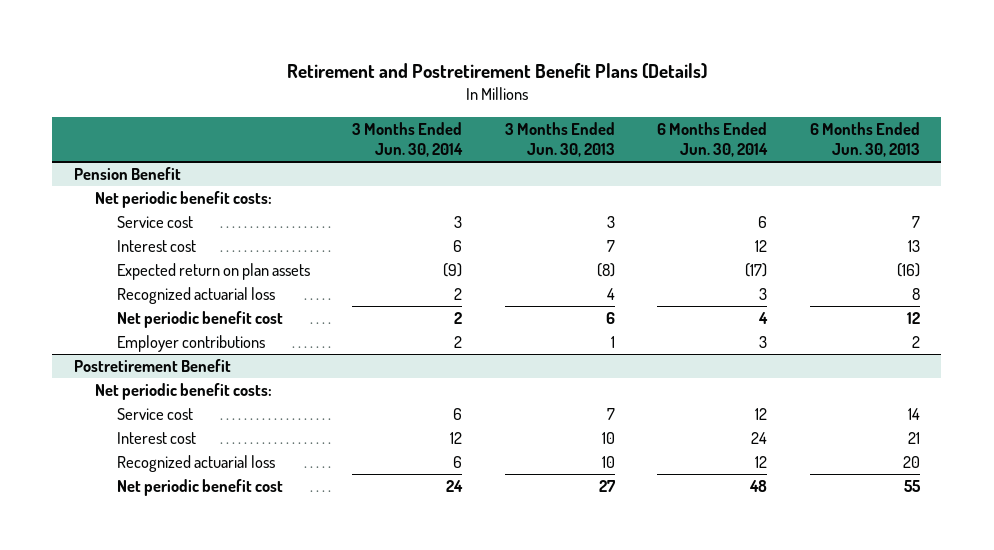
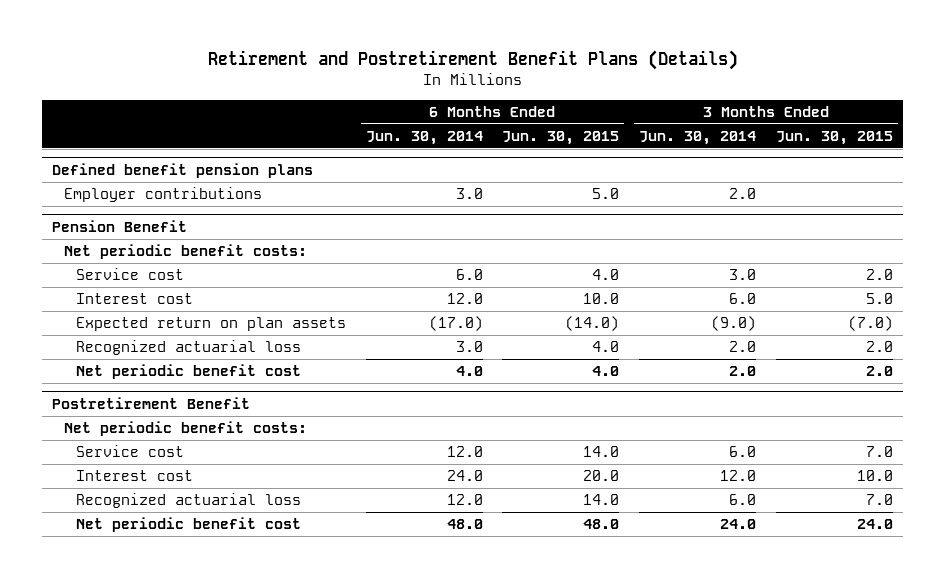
[504,122,615,158] 3 Months Ended Jun. 30, 2013 -> none
[809,122,920,158] 6 Months Ended Jun. 30, 2013 -> none
none -> [502,130,620,145] Jun. 30, 2015
none -> [775,130,893,145] Jun. 30, 2015
none -> [52,163,314,179] Defined benefit pension plans
none -> [64,187,263,203] Employer contributions
[116,335,265,353] Employer contributions -> none
[454,216,463,229] 3 -> [729,269,757,281] 3.0
[758,216,768,229] 6 -> [455,269,483,281] 6.0
[453,240,463,253] 6 -> [729,293,757,305] 6.0
[755,240,768,253] 12 -> [446,293,483,305] 12.0
[443,263,463,278] (9) -> [711,316,757,332] (9.0)
[745,263,768,278] (17) -> [428,316,483,332] (17.0)
[454,288,463,301] 2 -> [729,341,757,353] 2.0
[759,288,768,301] 3 -> [455,341,483,353] 3.0
[454,312,463,325] 2 -> [729,366,757,377] 2.0
[758,312,769,325] 4 -> [455,366,483,377] 4.0
[453,408,463,421] 6 -> [729,446,757,458] 6.0
[755,408,768,421] 12 -> [446,446,483,458] 12.0
[450,432,463,445] 12 -> [720,470,757,482] 12.0
[751,432,768,445] 24 -> [446,470,483,482] 24.0
[453,456,463,469] 6 -> [729,494,757,506] 6.0
[755,456,768,469] 12 -> [446,494,483,506] 12.0
[446,480,464,493] 24 -> [720,519,757,530] 24.0
[749,480,768,493] 48 -> [446,519,483,530] 48.0

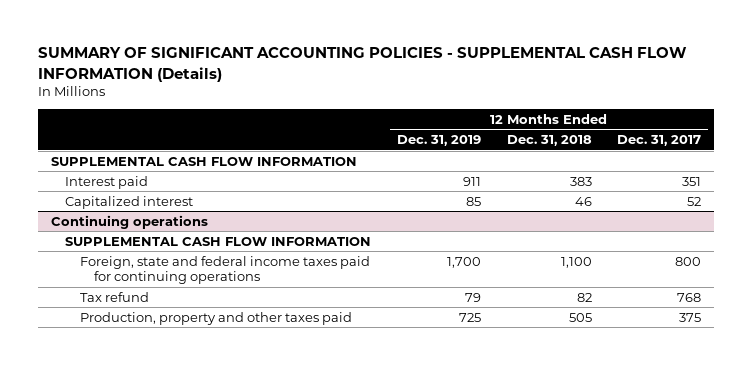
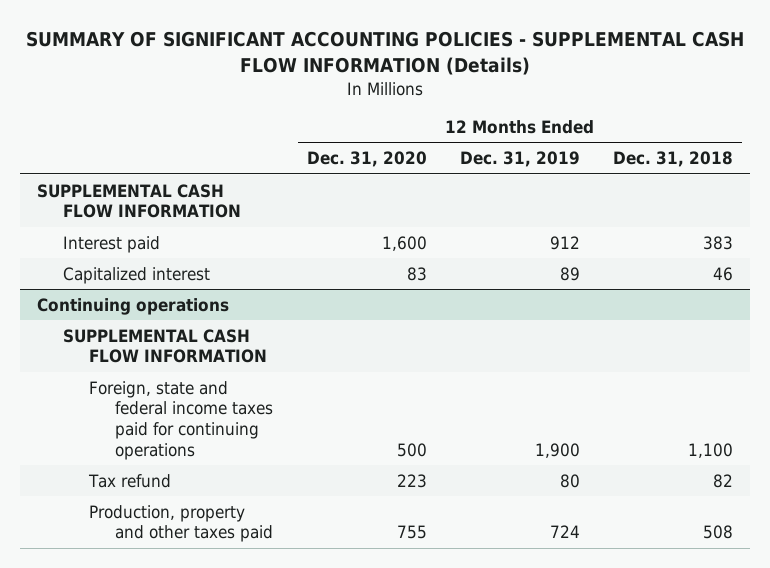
[617,135,702,147] Dec. 31, 2017 -> none
none -> [306,151,427,168] Dec. 31, 2020
[462,176,481,186] 911 -> [549,235,580,250] 912
[465,196,481,206] 85 -> [559,266,580,281] 89
[446,256,481,268] 1,700 -> [534,442,580,458] 1,900
[464,292,481,302] 79 -> [559,473,580,488] 80
[458,312,481,322] 725 -> [549,525,580,539] 724
[568,312,592,322] 505 -> [703,525,734,540] 508

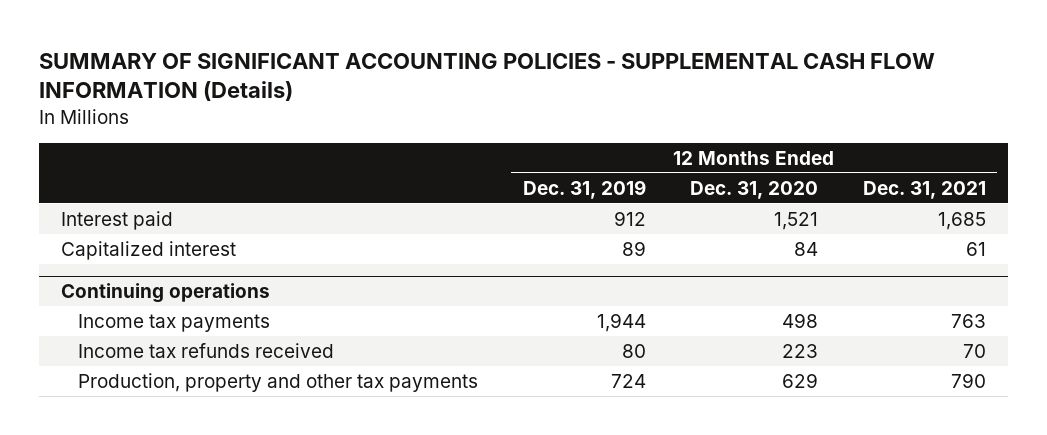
[613,151,734,168] Dec. 31, 2018 -> none
none -> [862,180,986,199] Dec. 31, 2021
[37,183,242,219] SUPPLEMENTAL CASH FLOW INFORMATION -> none
[381,235,427,251] 1,600 -> [774,211,819,230] 1,521
[406,266,427,281] 83 -> [794,241,819,256] 84
[63,328,268,364] SUPPLEMENTAL CASH FLOW INFORMATION -> none
[89,380,274,460] Foreign, state and federal income taxes paid for continuing operations -> none
none -> [77,313,270,332] Income tax payments
[88,473,172,488] Tax refund -> [77,342,334,358] Income tax refunds received
[89,504,274,543] Production, property and other taxes paid -> [77,372,478,392] Production, property and other tax payments
[396,525,427,540] 755 -> [782,372,819,388] 629

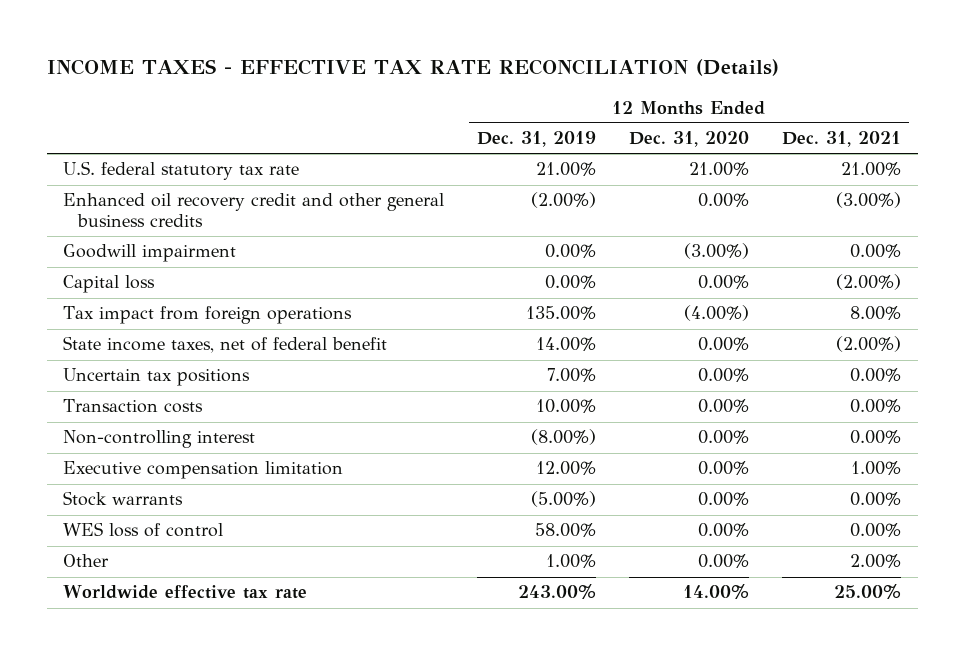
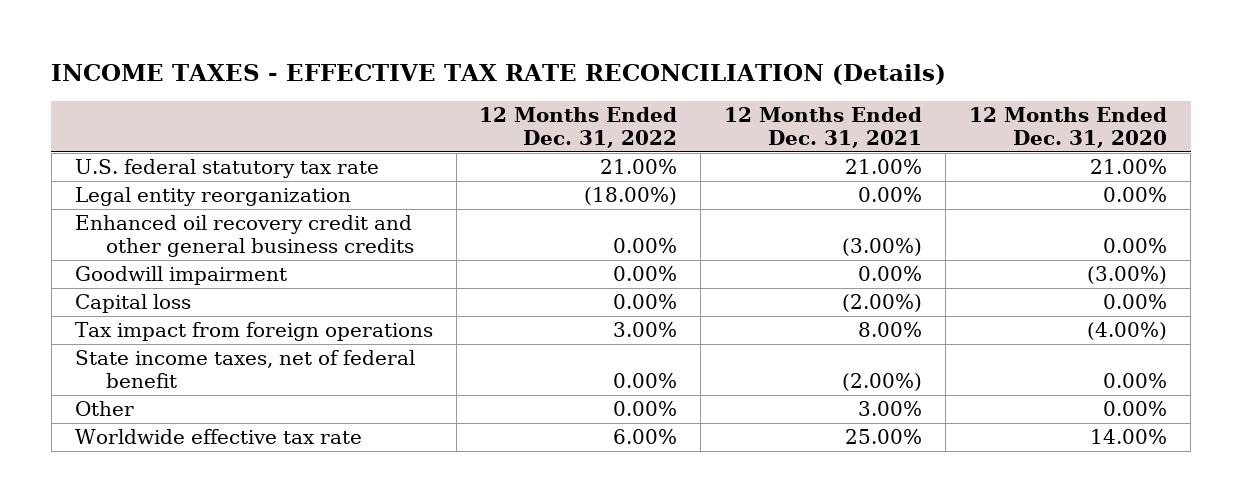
[477,131,597,148] Dec. 31, 2019 -> none
none -> [479,107,678,148] 12 Months Ended Dec. 31, 2022
none -> [74,187,351,207] Legal entity reorganization
[63,368,251,387] Uncertain tax positions -> none
[63,399,204,414] Transaction costs -> none
[63,430,256,449] Non-controlling interest -> none
[63,461,344,480] Executive compensation limitation -> none
[63,491,184,507] Stock warrants -> none
[63,522,224,538] WES loss of control -> none
[850,554,902,569] 2.00% -> [858,401,923,417] 3.00%

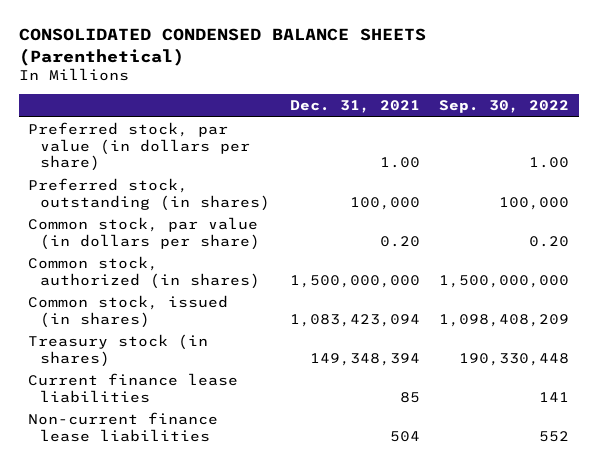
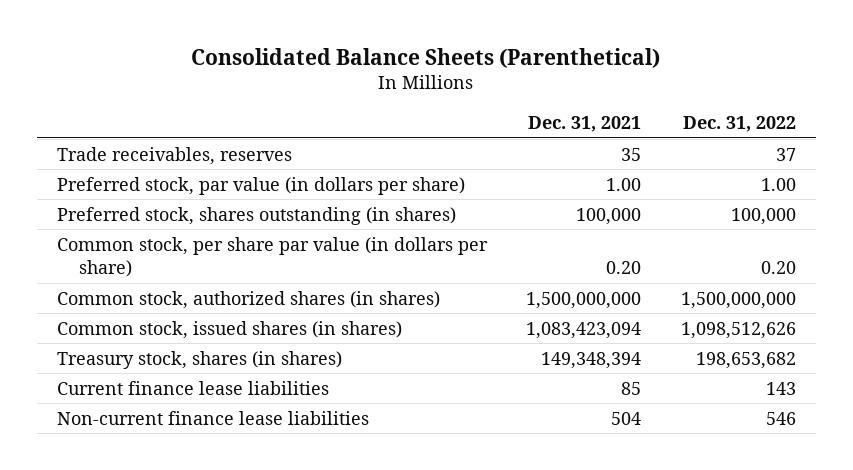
[18,28,426,66] CONSOLIDATED CONDENSED BALANCE SHEETS (Parenthetical) -> [191,48,661,69] Consolidated Balance Sheets (Parenthetical)
[439,100,570,114] Sep. 30, 2022 -> none
none -> [682,116,796,133] Dec. 31, 2022
none -> [56,146,292,165] Trade receivables, reserves
[28,178,271,211] Preferred stock, outstanding (in shares) -> [56,206,456,225] Preferred stock, shares outstanding (in shares)
[28,217,261,250] Common stock, par value (in dollars per share) -> [56,236,488,278] Common stock, per share par value (in dollars per share)
[28,256,261,289] Common stock, authorized (in shares) -> [56,290,440,309] Common stock, authorized shares (in shares)
[28,295,229,328] Common stock, issued (in shares) -> [56,320,402,339] Common stock, issued shares (in shares)
[28,334,209,367] Treasury stock (in shares) -> [56,350,342,369] Treasury stock, shares (in shares)

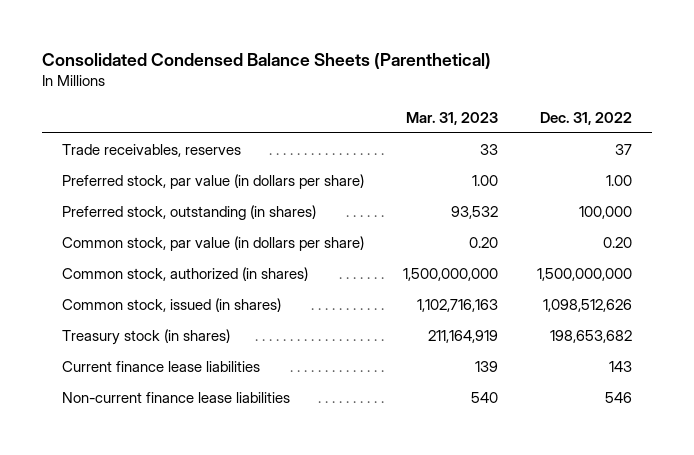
[191,48,661,69] Consolidated Balance Sheets (Parenthetical) -> [42,52,492,69] Consolidated Condensed Balance Sheets (Parenthetical)
[528,116,642,133] Dec. 31, 2021 -> none
none -> [406,111,499,125] Mar. 31, 2023
[56,206,456,225] Preferred stock, shares outstanding (in shares) -> [61,205,316,221] Preferred stock, outstanding (in shares)
[56,236,488,278] Common stock, per share par value (in dollars per share) -> [61,236,364,252] Common stock, par value (in dollars per share)
[56,290,440,309] Common stock, authorized shares (in shares) -> [61,267,308,282] Common stock, authorized (in shares)
[56,320,402,339] Common stock, issued shares (in shares) -> [61,298,281,313] Common stock, issued (in shares)
[56,350,342,369] Treasury stock, shares (in shares) -> [61,329,230,346] Treasury stock (in shares)

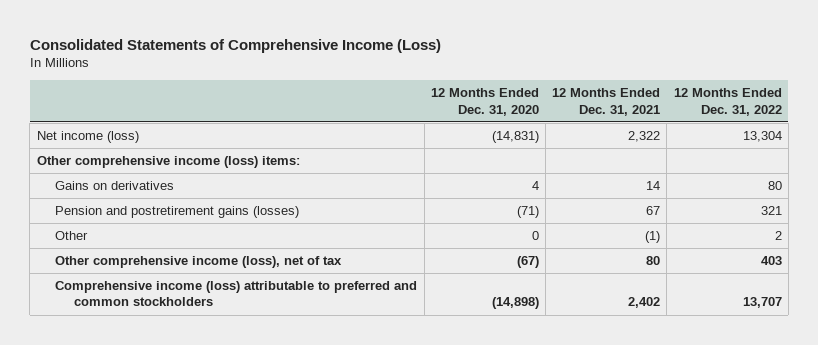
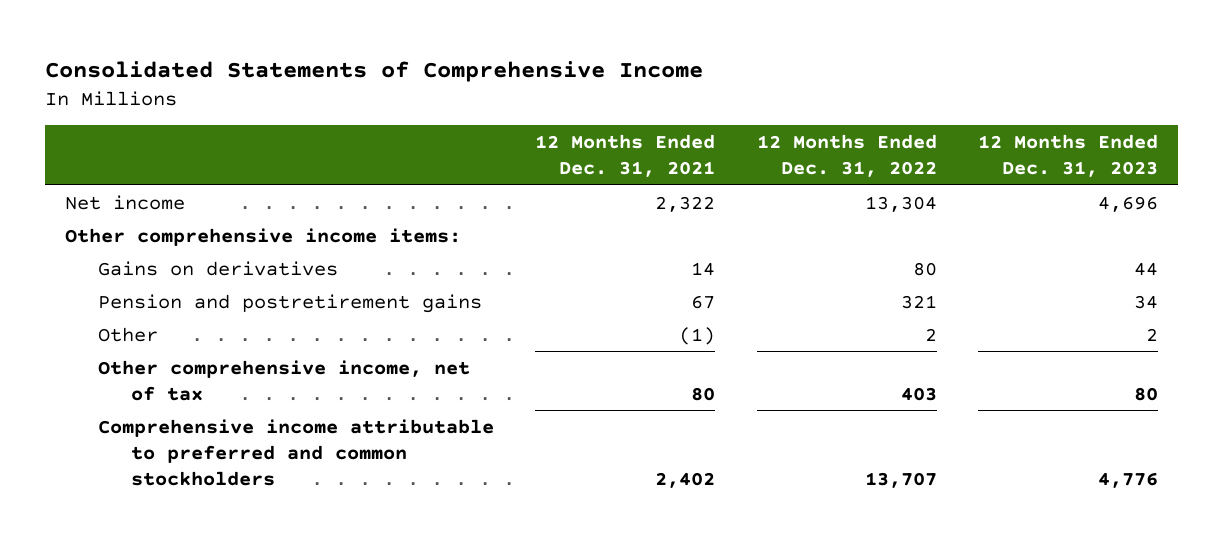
[29,38,441,53] Consolidated Statements of Comprehensive Income (Loss) -> [44,60,703,82] Consolidated Statements of Comprehensive Income
[430,88,539,116] 12 Months Ended Dec. 31, 2020 -> none
none -> [977,134,1158,178] 12 Months Ended Dec. 31, 2023
[36,130,139,143] Net income (loss) -> [65,194,186,210] Net income
[36,155,300,168] Other comprehensive income (loss) items: -> [65,227,462,246] Other comprehensive income items:
[55,205,300,218] Pension and postretirement gains (losses) -> [98,293,483,313] Pension and postretirement gains
[55,255,343,268] Other comprehensive income (loss), net of tax -> [98,359,471,401] Other comprehensive income, net of tax
[55,280,418,307] Comprehensive income (loss) attributable to preferred and common stockholders -> [98,418,495,486] Comprehensive income attributable to preferred and common stockholders

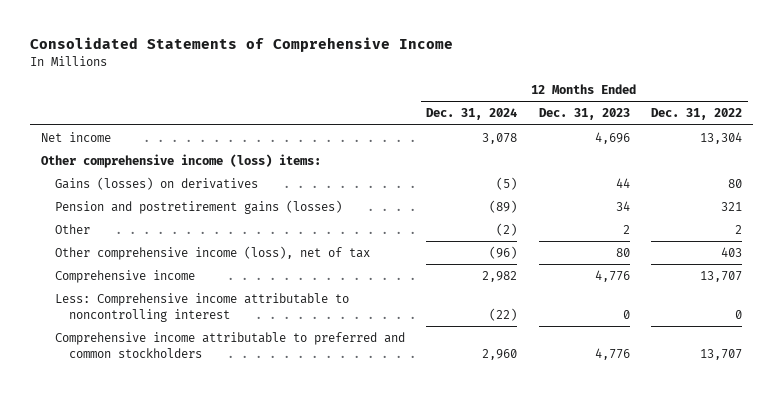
[535,134,716,178] 12 Months Ended Dec. 31, 2021 -> none
none -> [426,108,518,121] Dec. 31, 2024
[65,227,462,246] Other comprehensive income items: -> [41,153,322,168] Other comprehensive income (loss) items:
[98,260,339,276] Gains on derivatives -> [54,176,258,190] Gains (losses) on derivatives
[98,293,483,313] Pension and postretirement gains -> [54,199,342,214] Pension and postretirement gains (losses)
[98,359,471,401] Other comprehensive income, net of tax -> [54,245,370,260] Other comprehensive income (loss), net of tax
none -> [54,269,195,283] Comprehensive income
none -> [54,292,349,322] Less: Comprehensive income attributable to noncontrolling interest

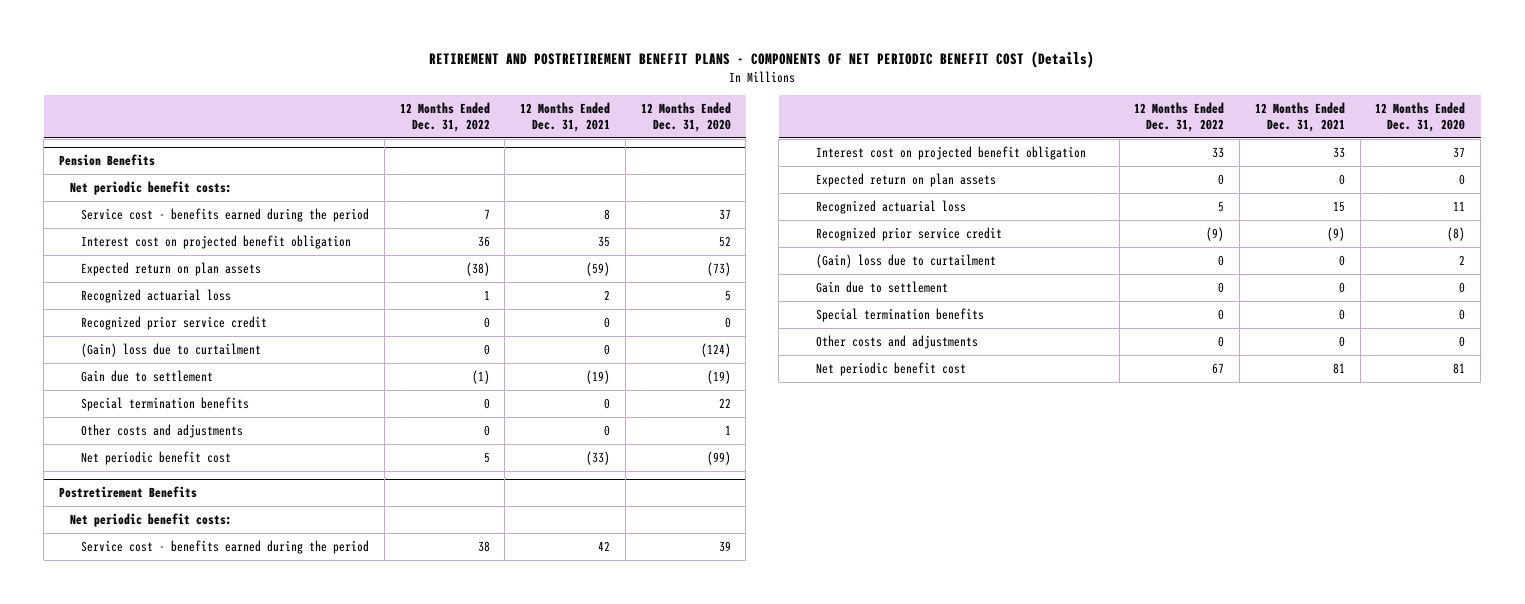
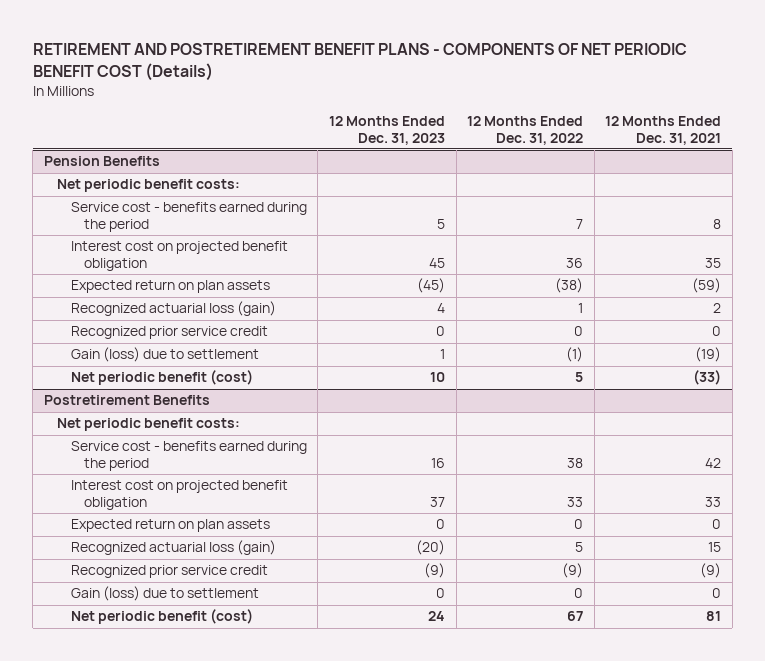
[640,102,731,133] 12 Months Ended Dec. 31, 2020 -> none
none -> [328,116,445,145] 12 Months Ended Dec. 31, 2023
[81,288,232,303] Recognized actuarial loss -> [70,301,276,317] Recognized actuarial loss (gain)
[81,342,262,357] (Gain) loss due to curtailment -> none
[81,396,250,411] Special termination benefits -> none
[81,423,244,438] Other costs and adjustments -> none
[81,369,214,382] Gain due to settlement -> [70,347,259,363] Gain (loss) due to settlement
[81,450,232,465] Net periodic benefit cost -> [70,370,253,386] Net periodic benefit (cost)
[815,199,966,214] Recognized actuarial loss -> [70,540,276,556] Recognized actuarial loss (gain)
[815,253,996,268] (Gain) loss due to curtailment -> none
[815,307,984,322] Special termination benefits -> none
[815,334,978,349] Other costs and adjustments -> none
[815,280,948,293] Gain due to settlement -> [70,586,259,602] Gain (loss) due to settlement
[815,361,966,376] Net periodic benefit cost -> [70,609,253,625] Net periodic benefit (cost)

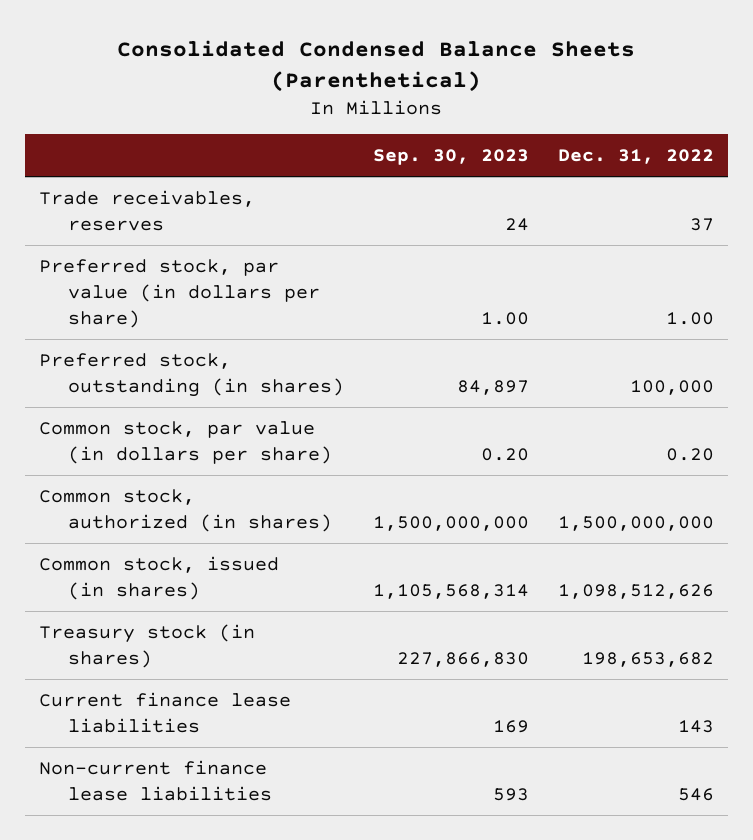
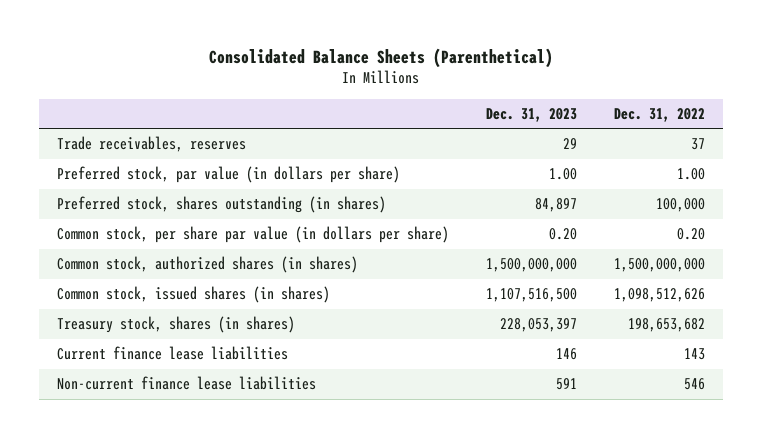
[117,39,636,93] Consolidated Condensed Balance Sheets (Parenthetical) -> [209,47,554,68] Consolidated Balance Sheets (Parenthetical)
[372,149,529,166] Sep. 30, 2023 -> none
none -> [486,107,578,122] Dec. 31, 2023
[38,352,345,397] Preferred stock, outstanding (in shares) -> [57,196,387,214] Preferred stock, shares outstanding (in shares)
[38,420,333,464] Common stock, par value (in dollars per share) -> [57,226,450,244] Common stock, per share par value (in dollars per share)
[38,488,333,532] Common stock, authorized (in shares) -> [57,256,359,274] Common stock, authorized shares (in shares)
[38,555,279,600] Common stock, issued (in shares) -> [57,286,331,304] Common stock, issued shares (in shares)
[38,623,255,668] Treasury stock (in shares) -> [57,316,296,334] Treasury stock, shares (in shares)

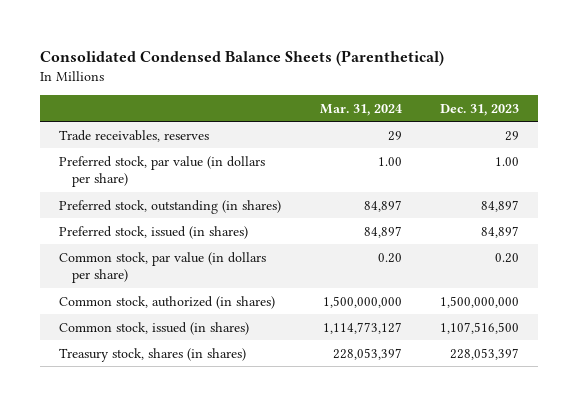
[209,47,554,68] Consolidated Balance Sheets (Parenthetical) -> [40,50,445,67] Consolidated Condensed Balance Sheets (Parenthetical)
[613,107,705,122] Dec. 31, 2022 -> none
none -> [319,103,402,116] Mar. 31, 2024
[57,196,387,214] Preferred stock, shares outstanding (in shares) -> [59,199,282,214] Preferred stock, outstanding (in shares)
none -> [59,225,249,239] Preferred stock, issued (in shares)
[57,226,450,244] Common stock, per share par value (in dollars per share) -> [59,251,267,283] Common stock, par value (in dollars per share)
[57,256,359,274] Common stock, authorized shares (in shares) -> [59,295,276,309] Common stock, authorized (in shares)
[57,286,331,304] Common stock, issued shares (in shares) -> [59,321,250,335] Common stock, issued (in shares)
[57,346,289,361] Current finance lease liabilities -> none
[57,376,317,391] Non-current finance lease liabilities -> none

